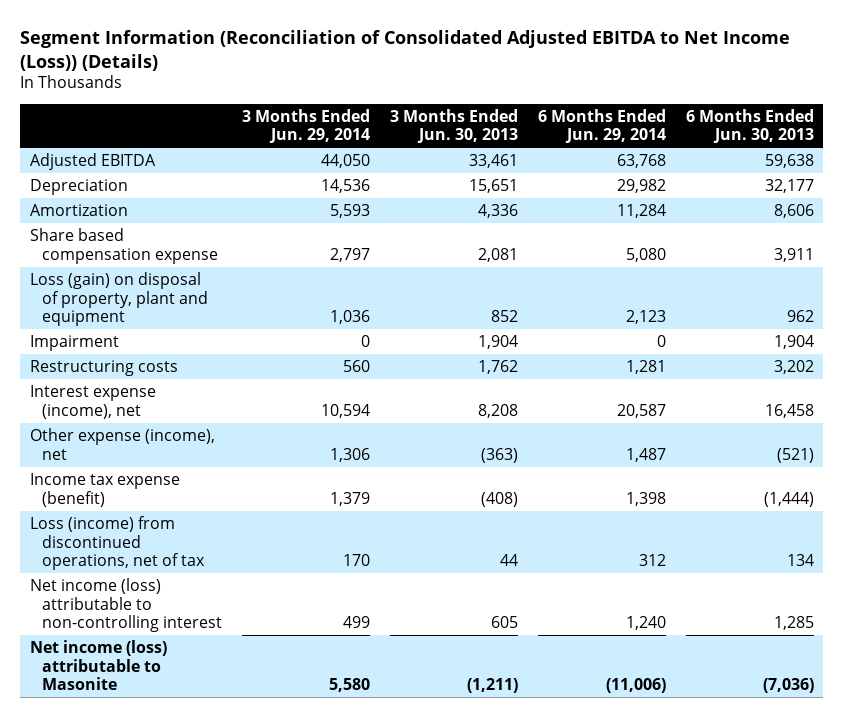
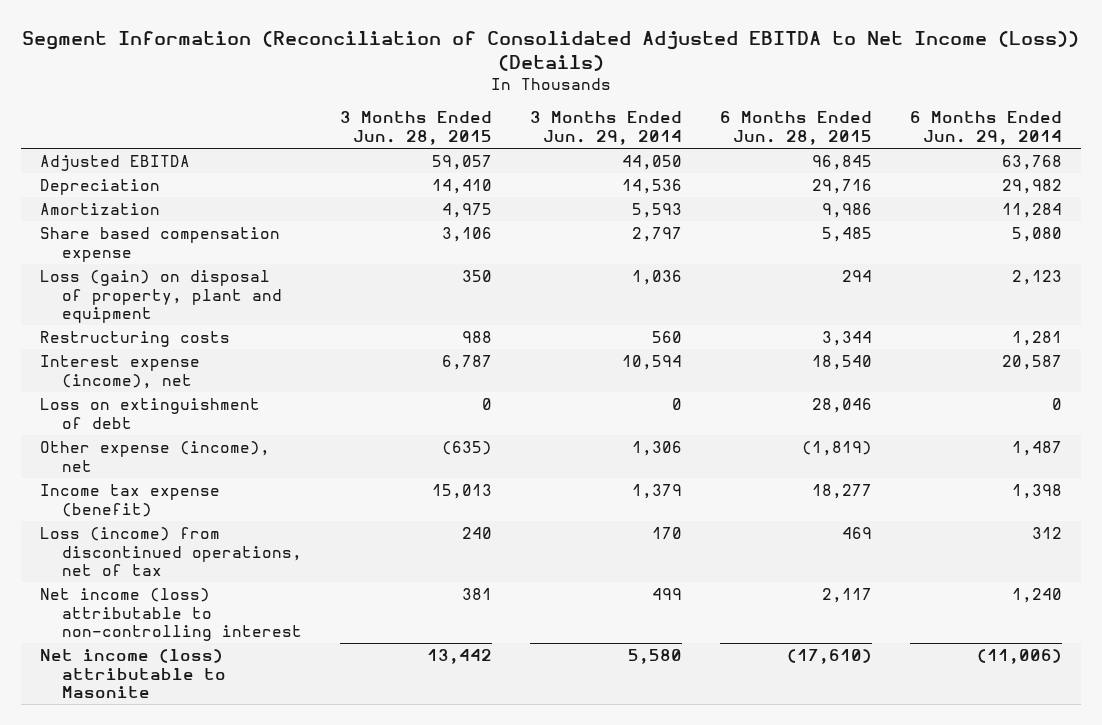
[389,108,518,144] 3 Months Ended Jun. 30, 2013 -> none
[685,108,814,144] 6 Months Ended Jun. 30, 2013 -> none
none -> [340,111,493,146] 3 Months Ended Jun. 28, 2015
none -> [720,111,873,146] 6 Months Ended Jun. 28, 2015
[29,334,119,351] Impairment -> none
none -> [39,397,260,429] Loss on extinguishment of debt

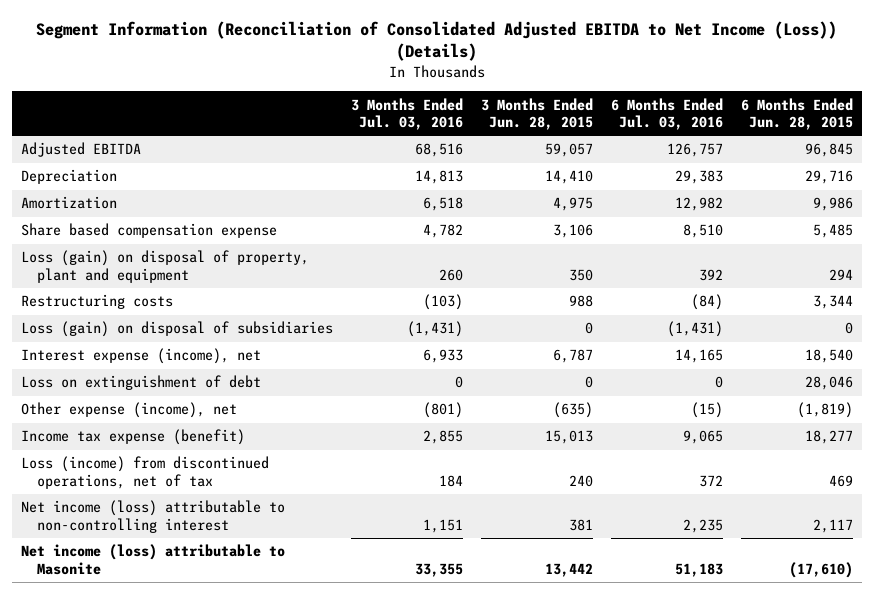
[530,111,683,146] 3 Months Ended Jun. 29, 2014 -> none
[910,111,1063,146] 6 Months Ended Jun. 29, 2014 -> none
none -> [351,97,464,130] 3 Months Ended Jul. 03, 2016
none -> [610,97,723,130] 6 Months Ended Jul. 03, 2016
none -> [21,321,334,338] Loss (gain) on disposal of subsidiaries

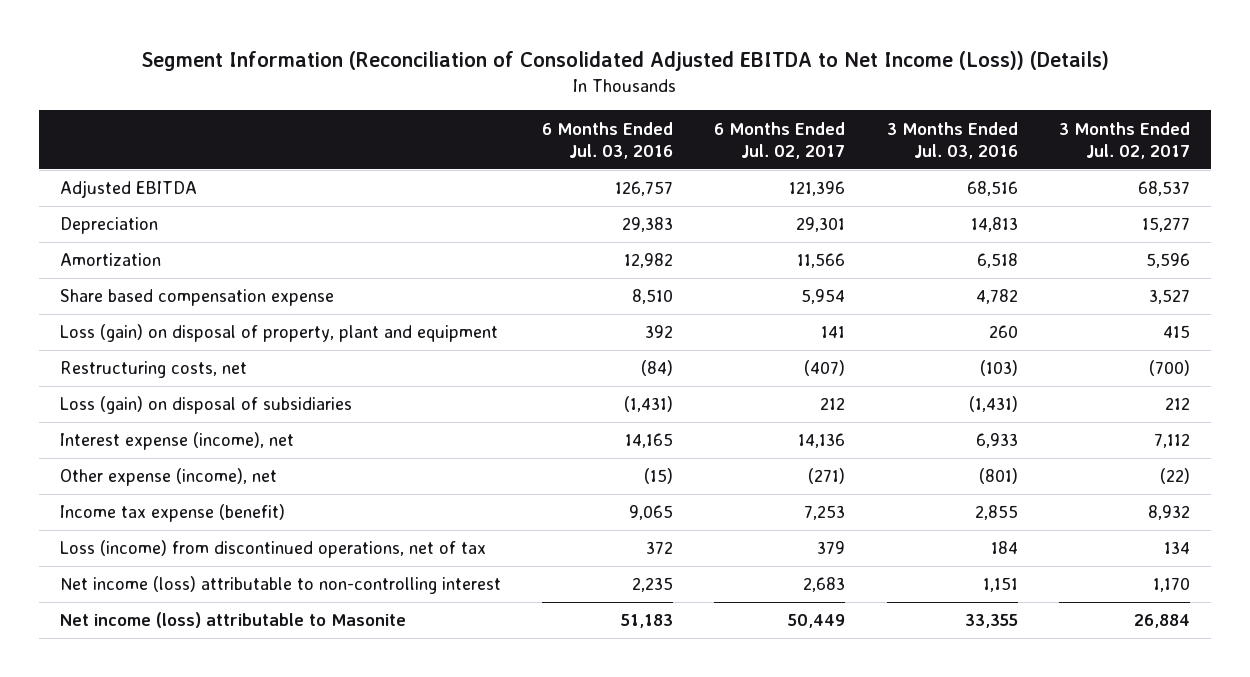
[480,97,593,130] 3 Months Ended Jun. 28, 2015 -> none
[740,97,853,130] 6 Months Ended Jun. 28, 2015 -> none
none -> [714,121,846,159] 6 Months Ended Jul. 02, 2017
none -> [1059,121,1191,159] 3 Months Ended Jul. 02, 2017
[21,294,174,310] Restructuring costs -> [59,361,247,379] Restructuring costs, net
[21,375,262,391] Loss on extinguishment of debt -> none

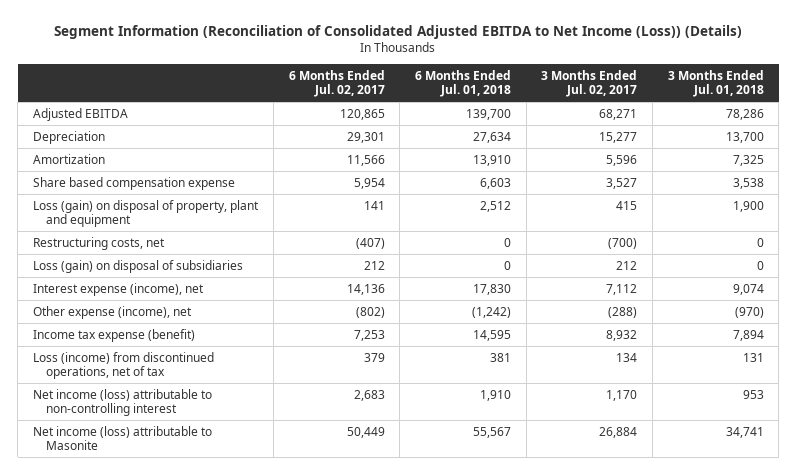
[542,121,674,159] 6 Months Ended Jul. 03, 2016 -> none
[886,121,1018,159] 3 Months Ended Jul. 03, 2016 -> none
none -> [414,69,511,98] 6 Months Ended Jul. 01, 2018
none -> [667,69,764,98] 3 Months Ended Jul. 01, 2018
[789,181,846,197] 121,396 -> [339,108,385,120] 120,865
[1138,181,1191,197] 68,537 -> [599,108,638,120] 68,271
[808,468,846,485] (271) -> [355,306,385,318] (802)
[1160,468,1191,485] (22) -> [608,306,638,318] (288)

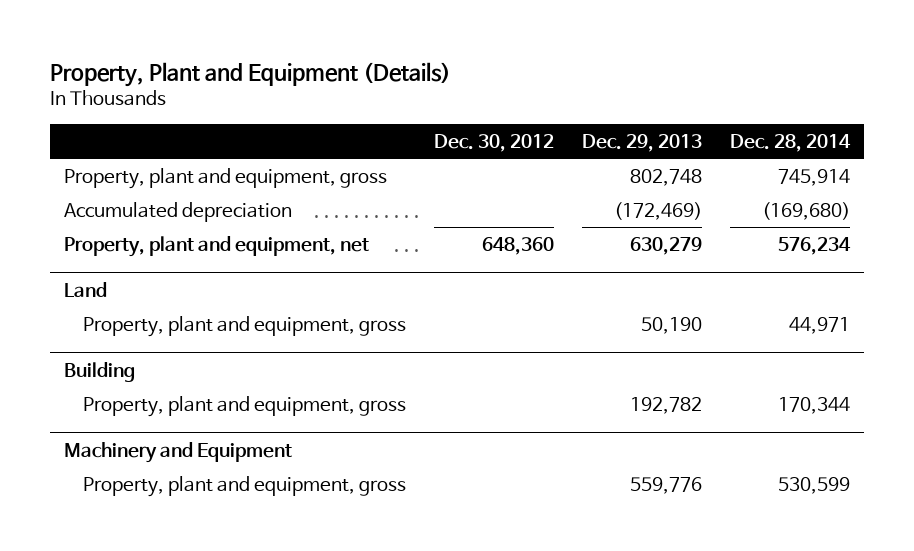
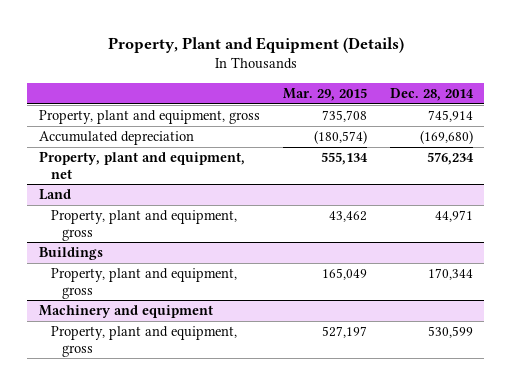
[434,133,555,152] Dec. 30, 2012 -> none
[581,133,702,152] Dec. 29, 2013 -> none
none -> [282,87,367,101] Mar. 29, 2015
[64,361,136,382] Building -> [38,247,103,261] Buildings
[64,441,293,463] Machinery and Equipment -> [38,305,213,319] Machinery and equipment

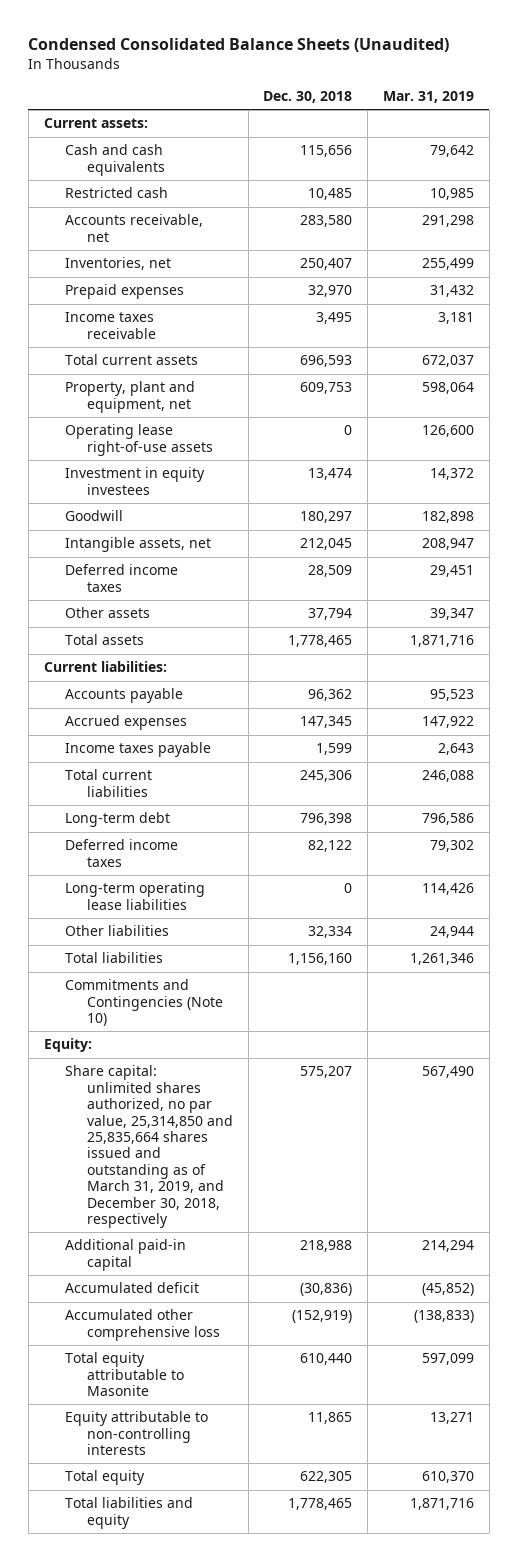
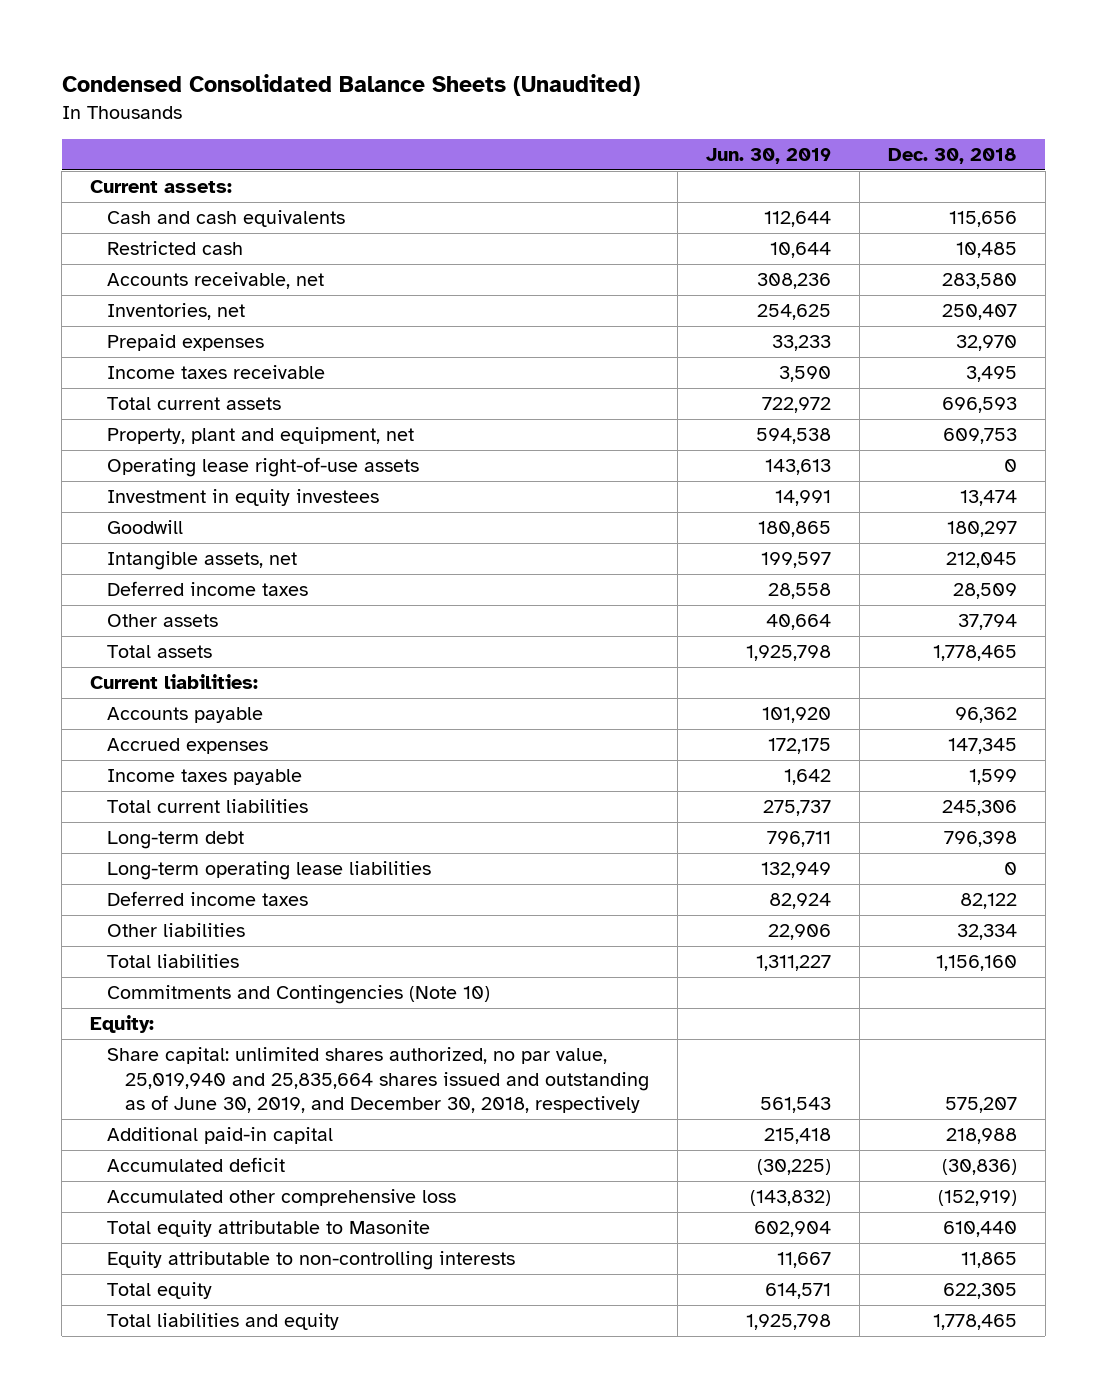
[383,90,475,103] Mar. 31, 2019 -> none
none -> [705,147,831,164] Jun. 30, 2019
[65,839,179,867] Deferred income taxes -> [107,891,309,907] Deferred income taxes
[65,1065,233,1229] Share capital: unlimited shares authorized, no par value, 25,314,850 and 25,835,664 shares issued and outstanding as of March 31, 2019, and December 30, 2018, respectively -> [107,1047,649,1114] Share capital: unlimited shares authorized, no par value, 25,019,940 and 25,835,664 shares issued and outstanding as of June 30, 2019, and December 30, 2018, respectively

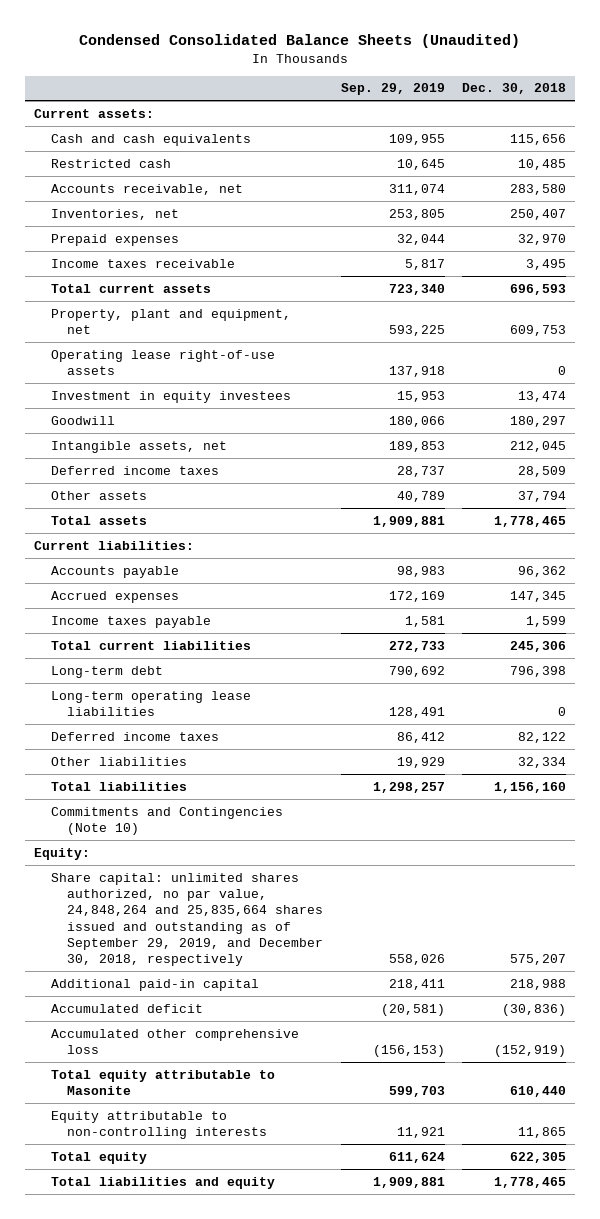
[705,147,831,164] Jun. 30, 2019 -> none
none -> [340,83,445,96] Sep. 29, 2019
[107,1047,649,1114] Share capital: unlimited shares authorized, no par value, 25,019,940 and 25,835,664 shares issued and outstanding as of June 30, 2019, and December 30, 2018, respectively -> [50,872,324,967] Share capital: unlimited shares authorized, no par value, 24,848,264 and 25,835,664 shares issued and outstanding as of September 29, 2019, and December 30, 2018, respectively

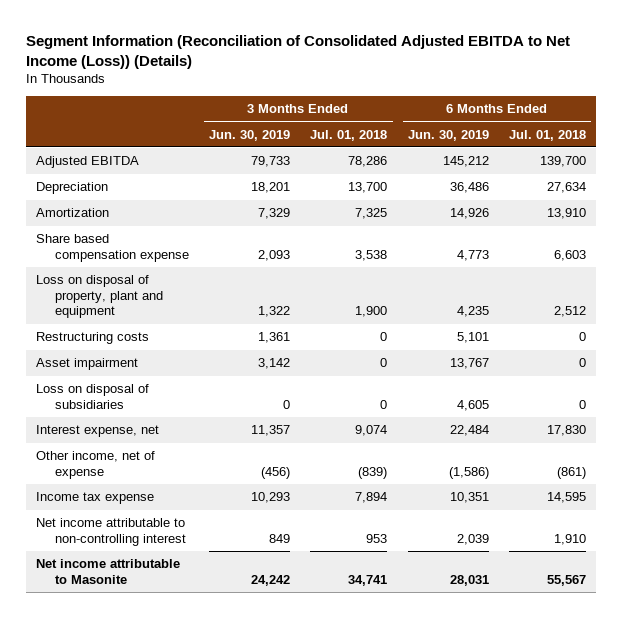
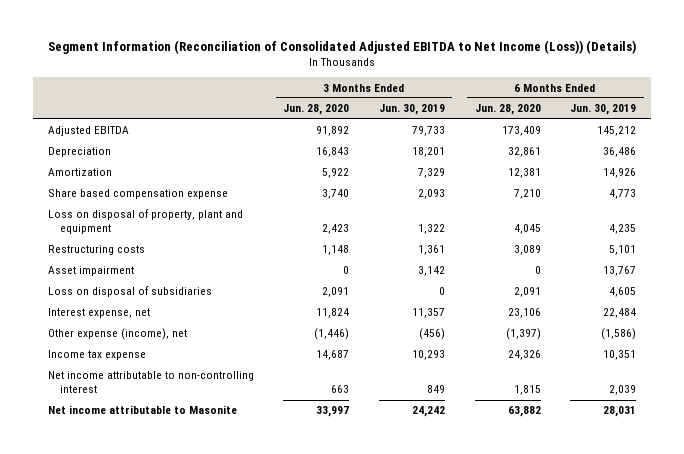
[310,129,388,141] Jul. 01, 2018 -> none
[509,129,587,141] Jul. 01, 2018 -> none
none -> [283,104,350,116] Jun. 28, 2020
none -> [474,104,541,116] Jun. 28, 2020
[35,451,155,479] Other income, net of expense -> [47,328,187,341] Other expense (income), net

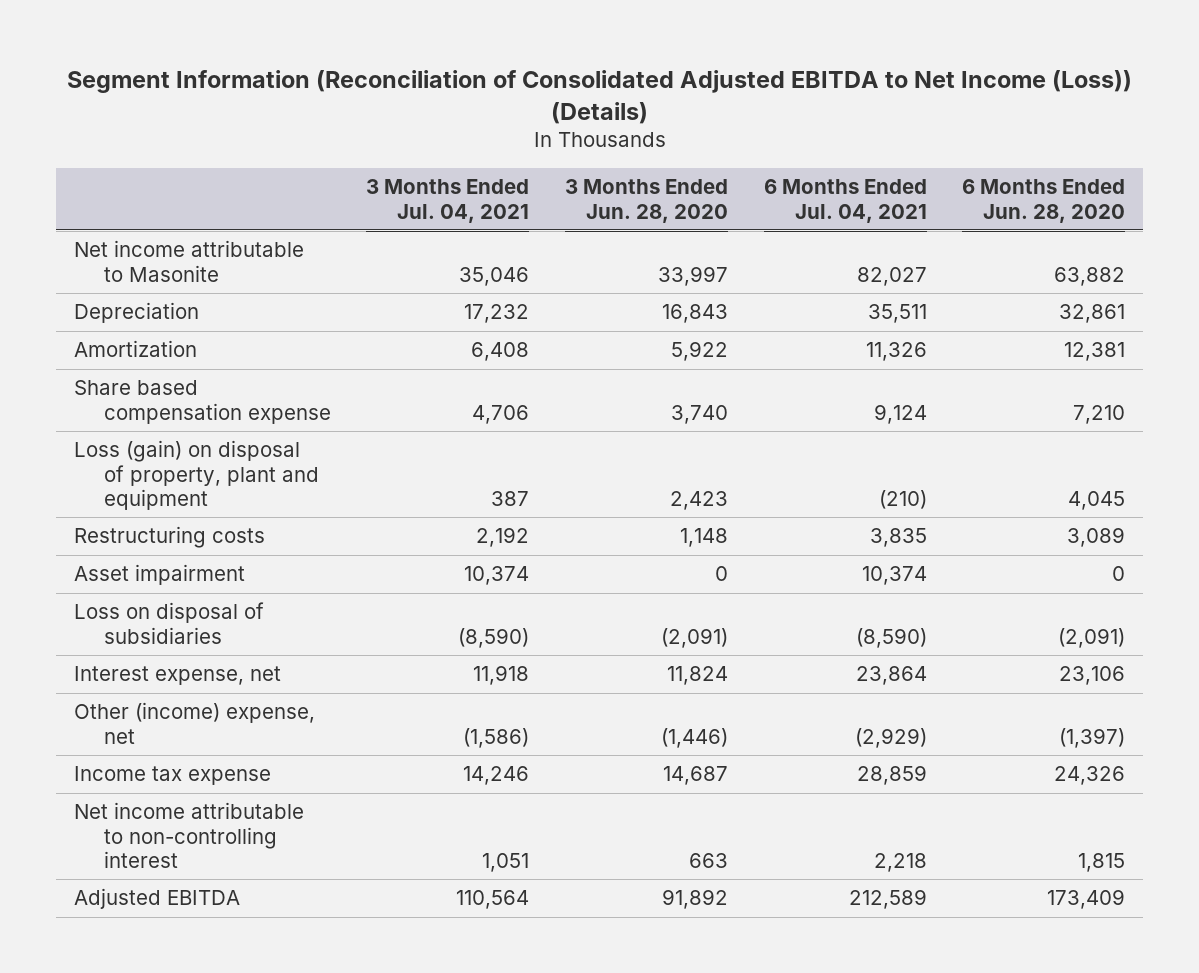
[379,104,446,116] Jun. 30, 2019 -> none
[570,104,637,116] Jun. 30, 2019 -> none
none -> [366,179,530,223] 3 Months Ended Jul. 04, 2021
none -> [763,179,927,223] 6 Months Ended Jul. 04, 2021
[47,405,237,415] Net income attributable to Masonite -> [73,240,304,282] Net income attributable to Masonite
[47,209,243,235] Loss on disposal of property, plant and equipment -> [73,440,319,511] Loss (gain) on disposal of property, plant and equipment
[322,287,350,298] 2,091 -> [661,627,729,648] (2,091)
[513,287,541,298] 2,091 -> [1058,627,1126,648] (2,091)
[47,328,187,341] Other expense (income), net -> [73,702,315,744] Other (income) expense, net
[47,126,129,137] Adjusted EBITDA -> [73,888,240,910] Adjusted EBITDA

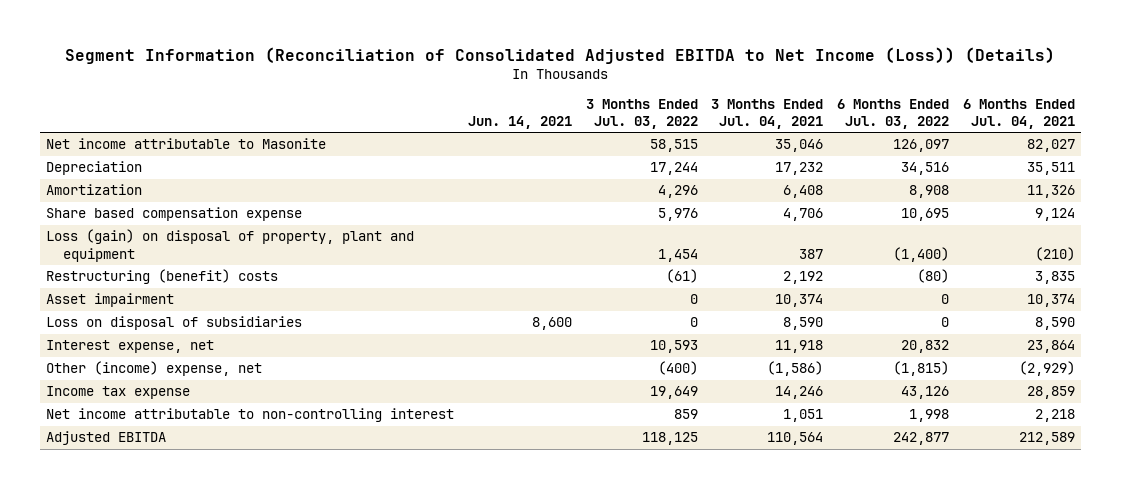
[565,179,729,223] 3 Months Ended Jun. 28, 2020 -> none
[962,179,1126,223] 6 Months Ended Jun. 28, 2020 -> none
none -> [468,115,573,129] Jun. 14, 2021
none -> [585,98,698,129] 3 Months Ended Jul. 03, 2022
none -> [836,98,949,129] 6 Months Ended Jul. 03, 2022
[73,526,265,549] Restructuring costs -> [46,269,279,285] Restructuring (benefit) costs
[458,627,530,648] (8,590) -> [783,317,824,331] 8,590
[855,627,927,648] (8,590) -> [1034,317,1075,331] 8,590

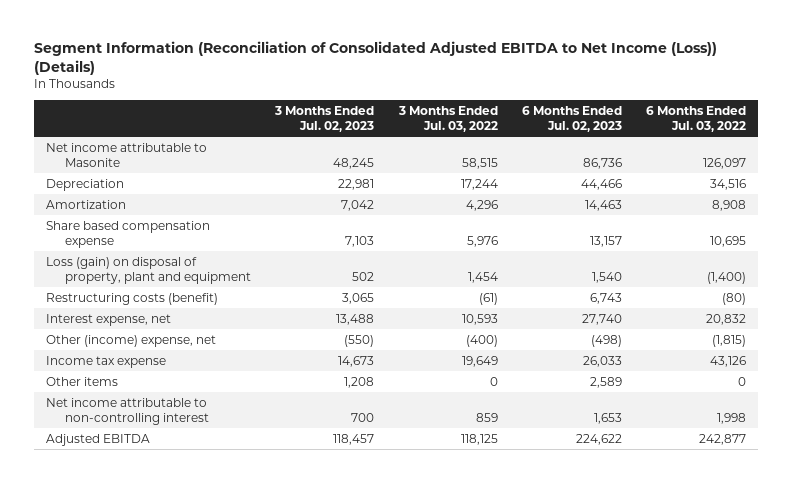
[468,115,573,129] Jun. 14, 2021 -> none
[711,98,824,129] 3 Months Ended Jul. 04, 2021 -> none
[962,98,1075,129] 6 Months Ended Jul. 04, 2021 -> none
none -> [274,105,375,133] 3 Months Ended Jul. 02, 2023
none -> [521,105,622,133] 6 Months Ended Jul. 02, 2023
[46,293,175,308] Asset impairment -> none
[46,316,303,331] Loss on disposal of subsidiaries -> none
[46,269,279,285] Restructuring (benefit) costs -> [45,292,218,305] Restructuring costs (benefit)
none -> [45,376,118,386] Other items

